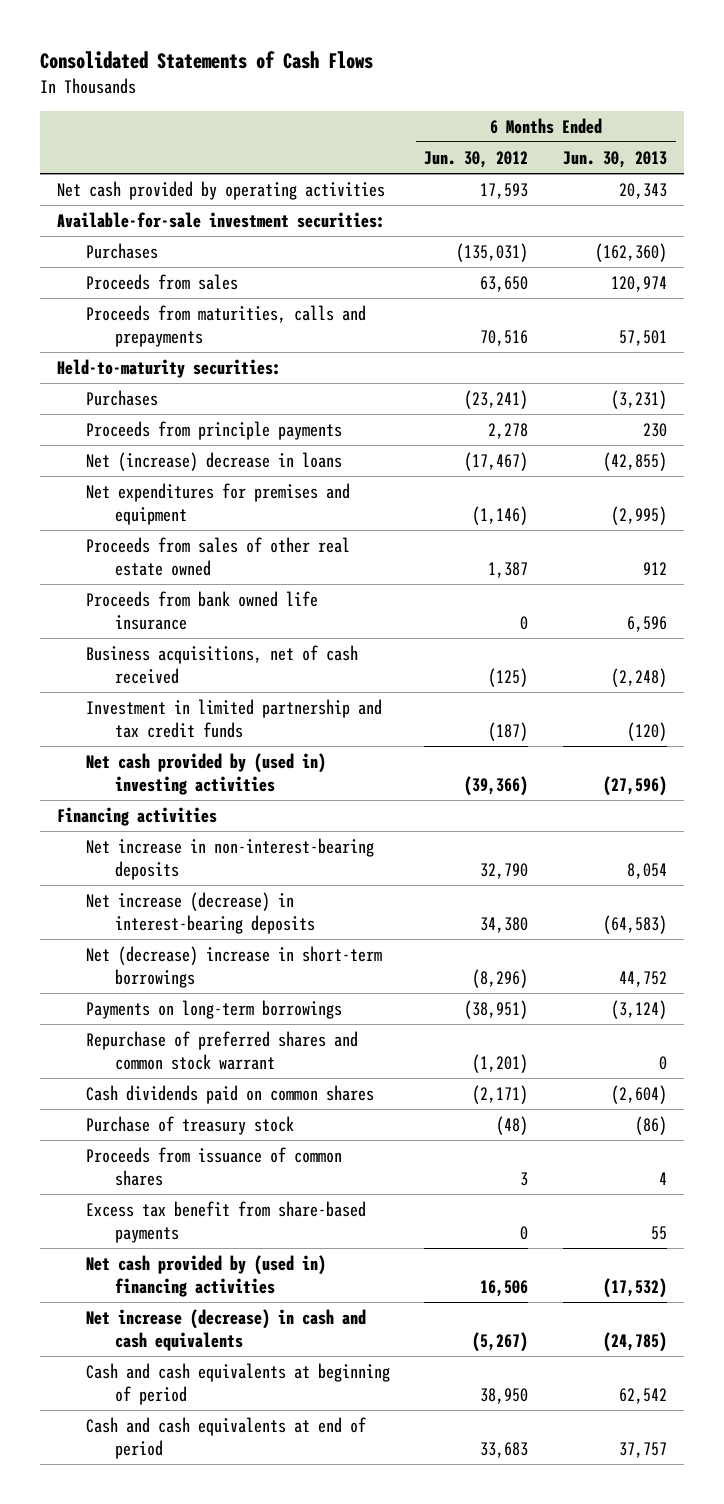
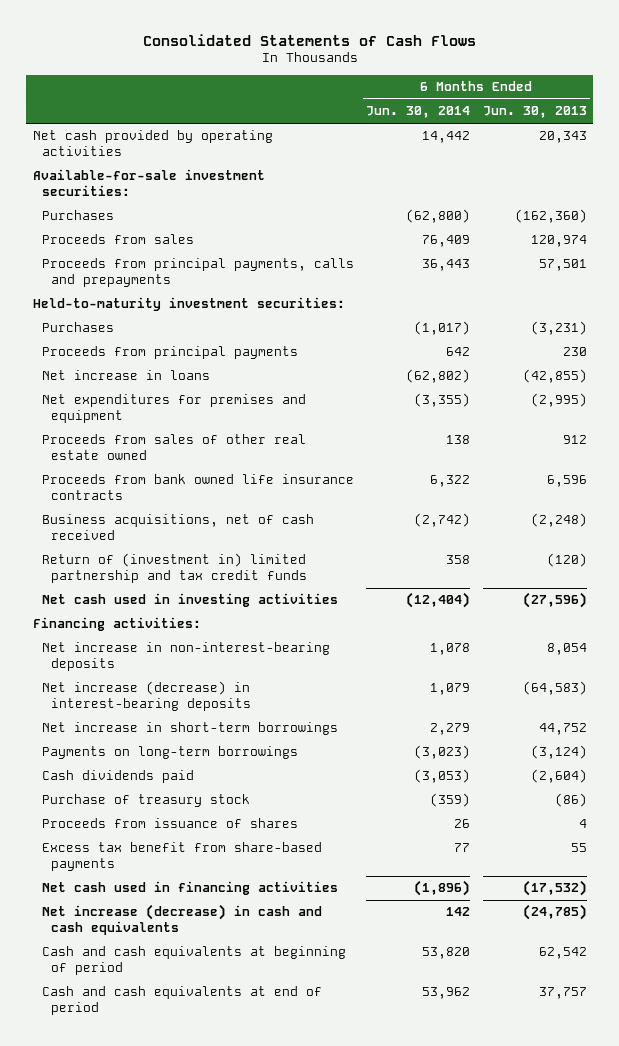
[424,150,529,168] Jun. 30, 2012 -> none
none -> [366,106,471,119] Jun. 30, 2014
[85,304,366,348] Proceeds from maturities, calls and prepayments -> [41,258,354,288] Proceeds from principal payments, calls and prepayments
[56,358,281,378] Held-to-maturity securities: -> [32,297,345,312] Held-to-maturity investment securities:
[85,420,342,440] Proceeds from principle payments -> [41,346,298,360] Proceeds from principal payments
[85,451,342,471] Net (increase) decrease in loans -> [41,370,210,381] Net increase in loans
[85,590,318,631] Proceeds from bank owned life insurance -> [41,474,354,501] Proceeds from bank owned life insurance contracts
[85,698,382,739] Investment in limited partnership and tax credit funds -> [41,553,307,584] Return of (investment in) limited partnership and tax credit funds
[85,752,326,796] Net cash provided by (used in) investing activities -> [41,593,338,608] Net cash used in investing activities
[56,806,217,826] Financing activities -> [32,617,201,632] Financing activities:
[85,945,382,989] Net (decrease) increase in short-term borrowings -> [41,722,338,736] Net increase in short-term borrowings
[85,1030,358,1071] Repurchase of preferred shares and common stock warrant -> none
[85,1084,374,1104] Cash dividends paid on common shares -> [41,770,194,784] Cash dividends paid
[85,1146,342,1187] Proceeds from issuance of common shares -> [41,818,298,829] Proceeds from issuance of shares
[85,1254,326,1298] Net cash provided by (used in) financing activities -> [41,881,338,896] Net cash used in financing activities

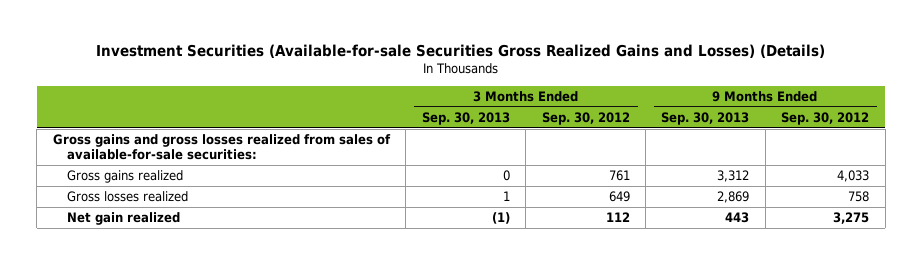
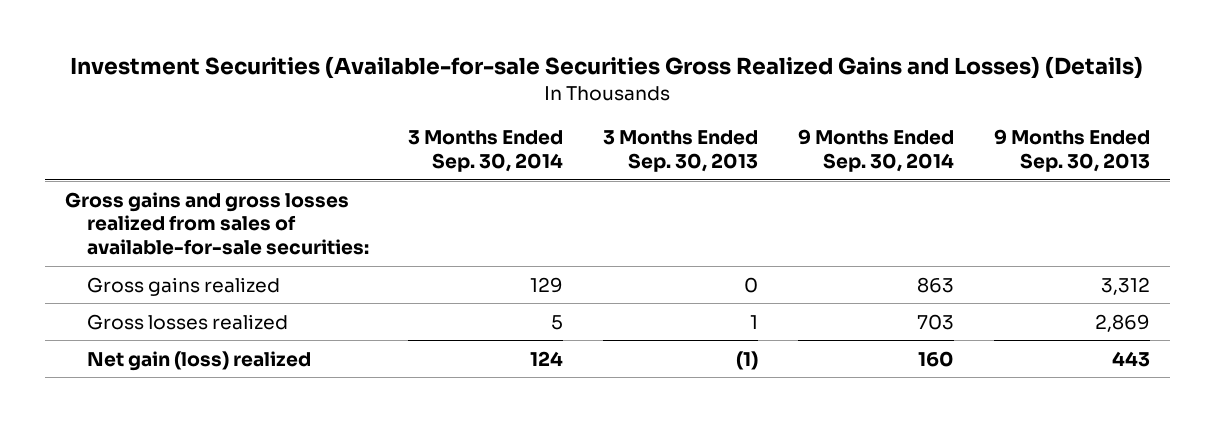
[541,111,630,125] Sep. 30, 2012 -> none
[781,111,870,125] Sep. 30, 2012 -> none
none -> [408,130,564,173] 3 Months Ended Sep. 30, 2014
none -> [798,129,955,173] 9 Months Ended Sep. 30, 2014
[66,212,180,226] Net gain realized -> [86,350,311,371] Net gain (loss) realized

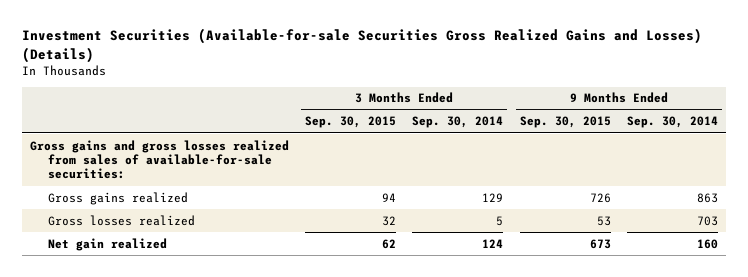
[603,130,759,173] 3 Months Ended Sep. 30, 2013 -> none
[994,129,1151,173] 9 Months Ended Sep. 30, 2013 -> none
none -> [305,116,397,129] Sep. 30, 2015
none -> [519,116,611,129] Sep. 30, 2015
[86,350,311,371] Net gain (loss) realized -> [48,237,168,251] Net gain realized

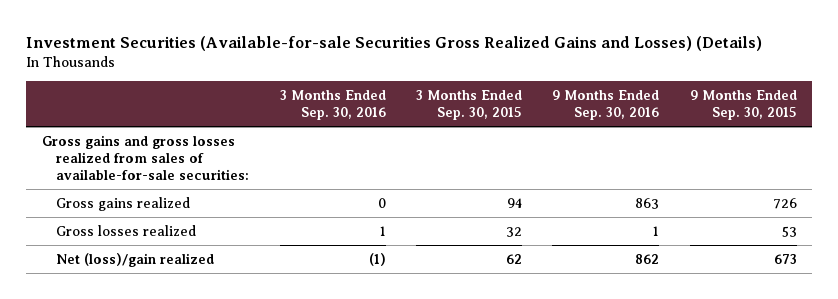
[412,116,504,129] Sep. 30, 2014 -> none
[626,116,718,129] Sep. 30, 2014 -> none
none -> [279,89,386,120] 3 Months Ended Sep. 30, 2016
none -> [552,89,660,120] 9 Months Ended Sep. 30, 2016
[48,237,168,251] Net gain realized -> [56,252,215,267] Net (loss)/gain realized

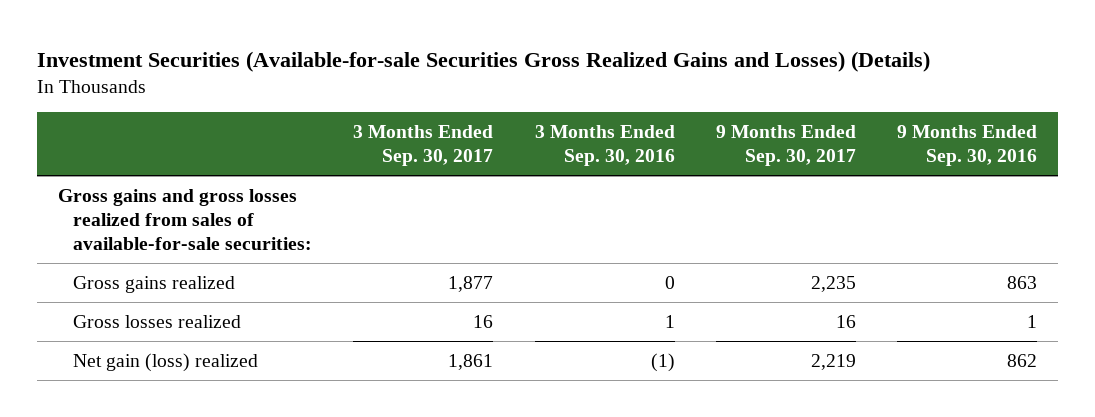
[415,89,522,120] 3 Months Ended Sep. 30, 2015 -> none
[689,89,797,120] 9 Months Ended Sep. 30, 2015 -> none
none -> [353,124,494,166] 3 Months Ended Sep. 30, 2017
none -> [715,124,856,166] 9 Months Ended Sep. 30, 2017
[56,252,215,267] Net (loss)/gain realized -> [72,352,258,372] Net gain (loss) realized

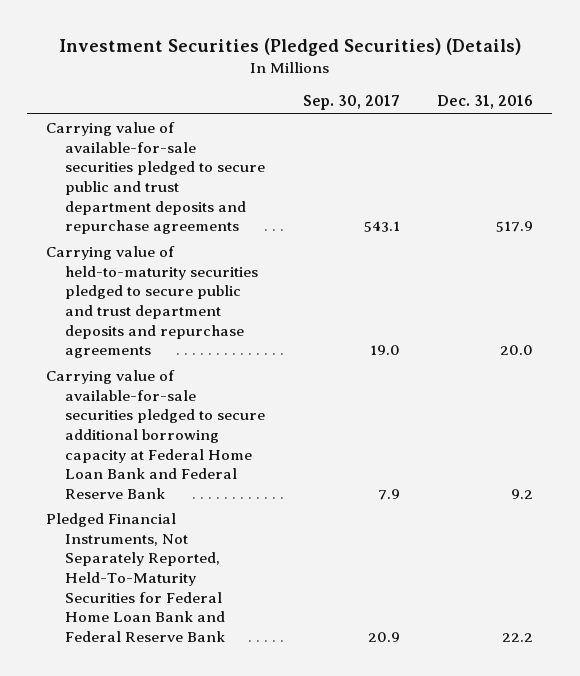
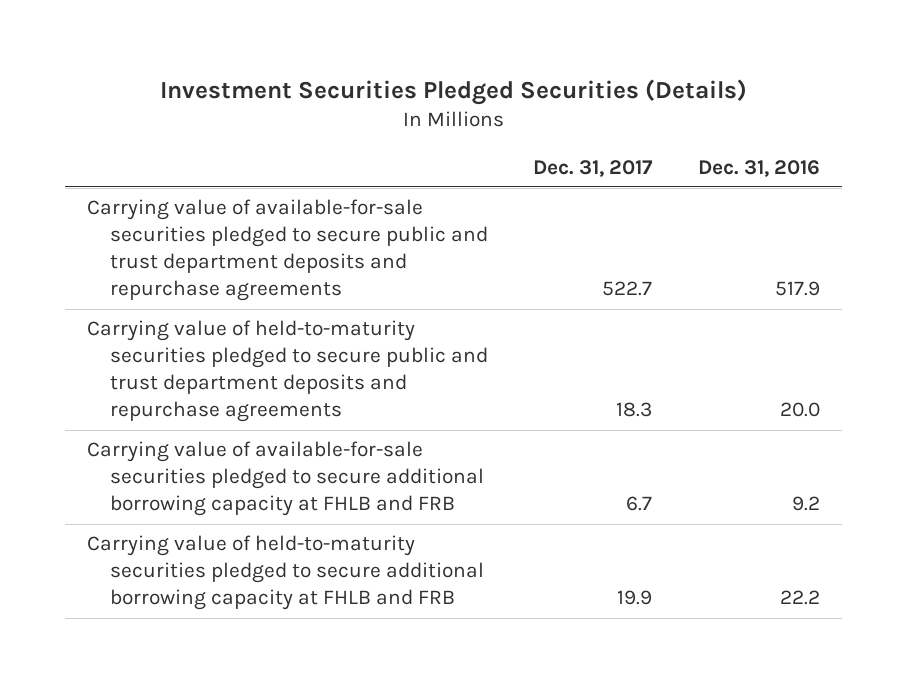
[58,37,521,56] Investment Securities (Pledged Securities) (Details) -> [159,78,747,105] Investment Securities Pledged Securities (Details)
[302,95,400,111] Sep. 30, 2017 -> none
none -> [533,159,654,177] Dec. 31, 2017
[46,370,265,499] Carrying value of available-for-sale securities pledged to secure additional borrowing capacity at Federal Home Loan Bank and Federal Reserve Bank -> [87,441,484,517] Carrying value of available-for-sale securities pledged to secure additional borrowing capacity at FHLB and FRB
[46,513,225,642] Pledged Financial Instruments, Not Separately Reported, Held-To-Maturity Securities for Federal Home Loan Bank and Federal Reserve Bank -> [87,535,484,611] Carrying value of held-to-maturity securities pledged to secure additional borrowing capacity at FHLB and FRB

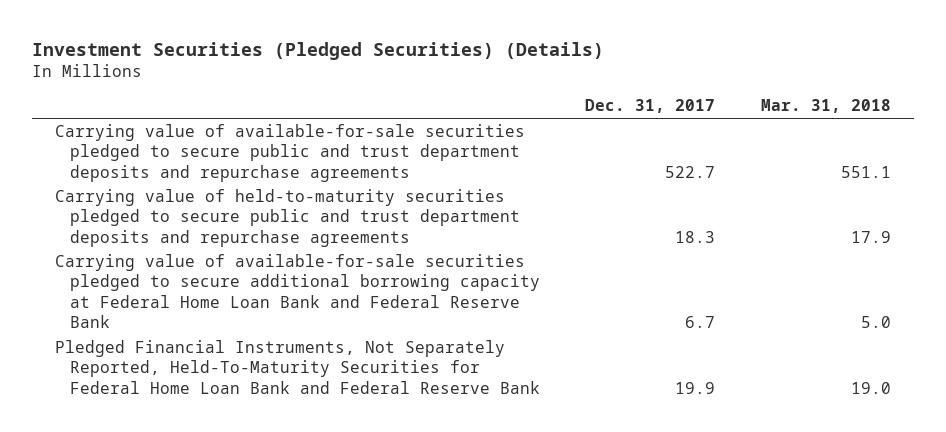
[159,78,747,105] Investment Securities Pledged Securities (Details) -> [31,42,604,61] Investment Securities (Pledged Securities) (Details)
[697,159,820,177] Dec. 31, 2016 -> none
none -> [761,99,892,114] Mar. 31, 2018
[87,441,484,517] Carrying value of available-for-sale securities pledged to secure additional borrowing capacity at FHLB and FRB -> [54,254,540,328] Carrying value of available-for-sale securities pledged to secure additional borrowing capacity at Federal Home Loan Bank and Federal Reserve Bank
[87,535,484,611] Carrying value of held-to-maturity securities pledged to secure additional borrowing capacity at FHLB and FRB -> [54,340,540,394] Pledged Financial Instruments, Not Separately Reported, Held-To-Maturity Securities for Federal Home Loan Bank and Federal Reserve Bank

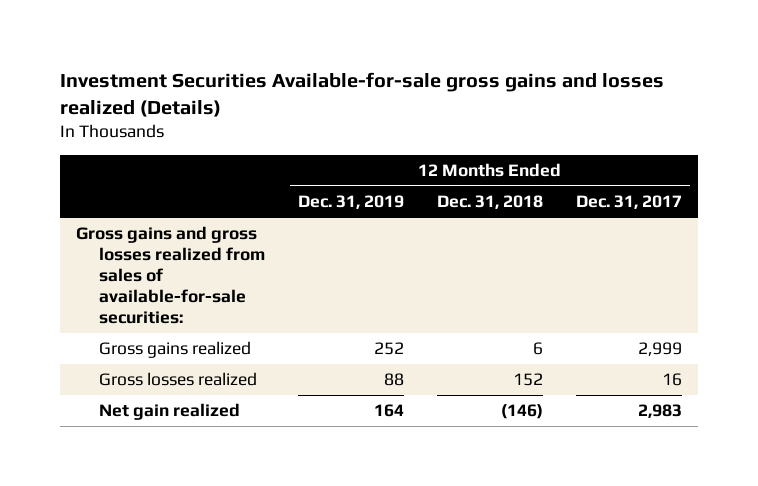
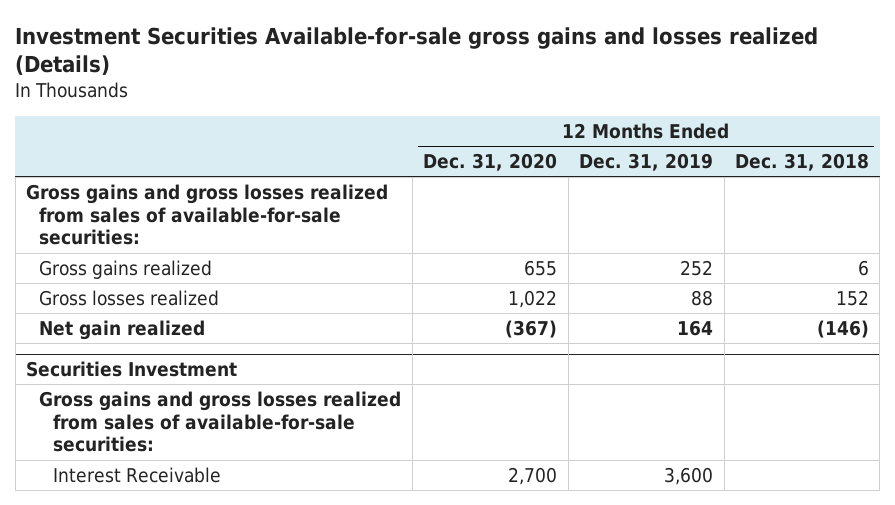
[575,195,682,210] Dec. 31, 2017 -> none
none -> [423,152,558,171] Dec. 31, 2020
none -> [25,361,237,378] Securities Investment
none -> [39,390,402,453] Gross gains and gross losses realized from sales of available-for-sale securities:
none -> [52,466,221,483] Interest Receivable

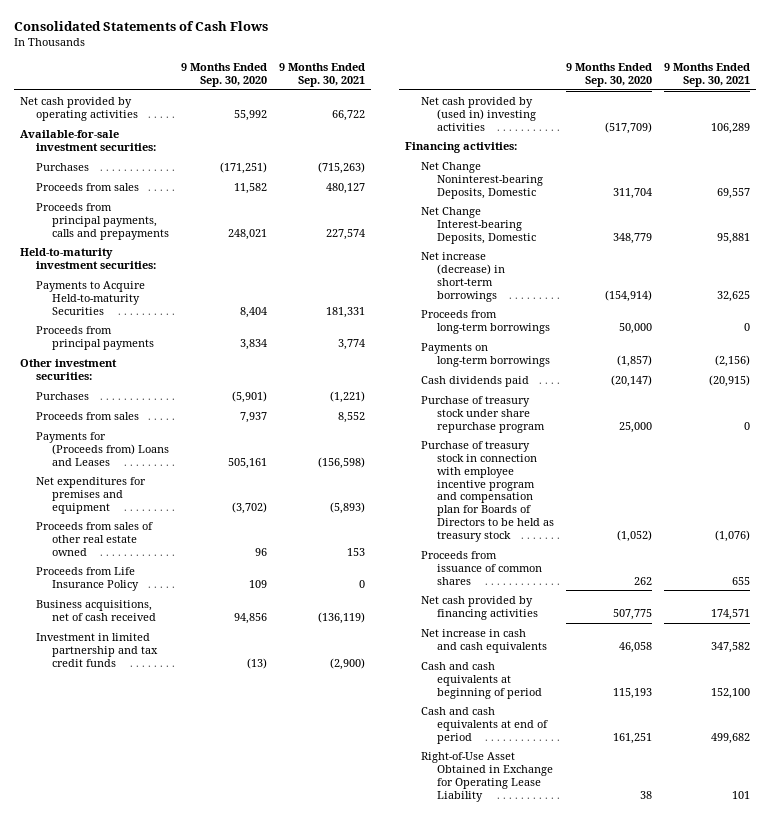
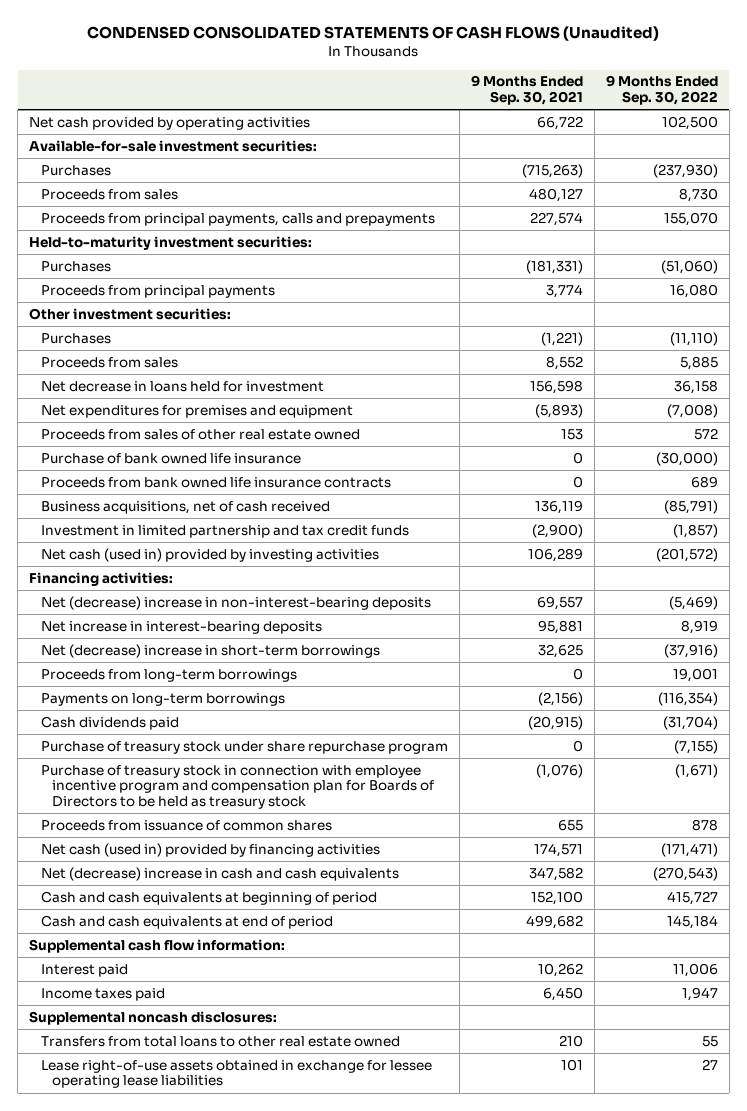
[13,21,268,32] Consolidated Statements of Cash Flows -> [87,26,660,42] CONDENSED CONSOLIDATED STATEMENTS OF CASH FLOWS (Unaudited)
[181,63,268,87] 9 Months Ended Sep. 30, 2020 -> none
none -> [605,75,718,106] 9 Months Ended Sep. 30, 2022
[35,280,145,315] Payments to Acquire Held-to-maturity Securities -> none
none -> [40,260,111,272] Purchases
[35,431,170,466] Payments for (Proceeds from) Loans and Leases -> none
none -> [40,380,324,392] Net decrease in loans held for investment
none -> [40,452,301,464] Purchase of bank owned life insurance
[35,566,140,591] Proceeds from Life Insurance Policy -> [40,476,391,488] Proceeds from bank owned life insurance contracts
[317,611,365,624] (136,119) -> [534,499,583,514] 136,119
[420,96,537,131] Net cash provided by (used in) investing activities -> [40,547,379,562] Net cash (used in) provided by investing activities
[420,161,544,199] Net Change Noninterest-bearing Deposits, Domestic -> [40,595,431,610] Net (decrease) increase in non-interest-bearing deposits
[420,206,537,244] Net Change Interest-bearing Deposits, Domestic -> [40,620,322,634] Net increase in interest-bearing deposits
[420,251,506,302] Net increase (decrease) in short-term borrowings -> [40,643,380,658] Net (decrease) increase in short-term borrowings
[420,595,539,620] Net cash provided by financing activities -> [40,842,380,857] Net cash (used in) provided by financing activities
[420,628,548,653] Net increase in cash and cash equivalents -> [40,866,399,881] Net (decrease) increase in cash and cash equivalents
none -> [29,938,286,953] Supplemental cash flow information:
none -> [40,963,128,977] Interest paid
none -> [40,987,165,1001] Income taxes paid
none -> [29,1010,278,1025] Supplemental noncash disclosures:
none -> [40,1035,400,1047] Transfers from total loans to other real estate owned
[420,751,554,802] Right-of-Use Asset Obtained in Exchange for Operating Lease Liability -> [40,1059,432,1089] Lease right-of-use assets obtained in exchange for lessee operating lease liabilities

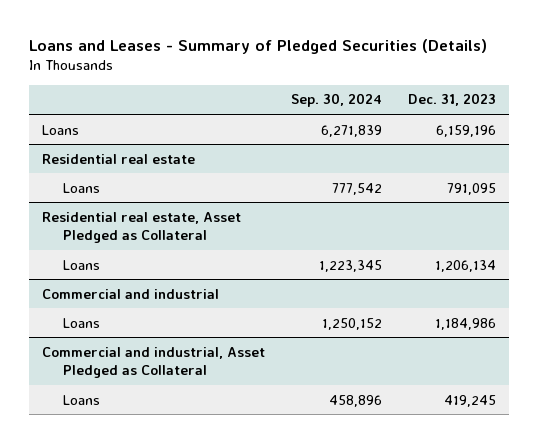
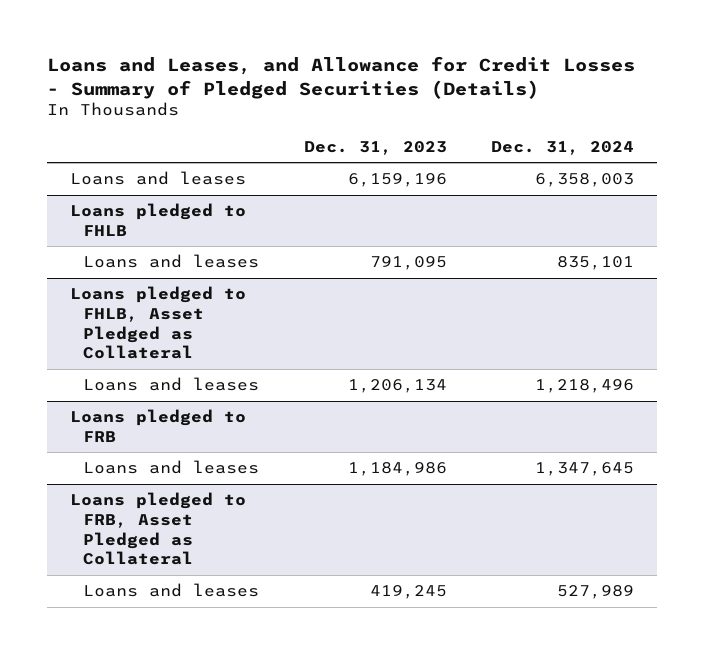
[28,39,487,55] Loans and Leases - Summary of Pledged Securities (Details) -> [47,55,636,99] Loans and Leases, and Allowance for Credit Losses - Summary of Pledged Securities (Details)
[291,93,383,108] Sep. 30, 2024 -> none
none -> [491,140,635,155] Dec. 31, 2024
[41,211,241,243] Residential real estate, Asset Pledged as Collateral -> none
[41,346,265,378] Commercial and industrial, Asset Pledged as Collateral -> none
[41,124,79,135] Loans -> [69,171,246,186] Loans and leases
[41,153,195,164] Residential real estate -> [69,203,246,236] Loans pledged to FHLB
[62,182,100,193] Loans -> [82,254,259,269] Loans and leases
none -> [69,286,246,360] Loans pledged to FHLB, Asset Pledged as Collateral
[62,259,100,270] Loans -> [82,377,259,392] Loans and leases
[41,288,219,299] Commercial and industrial -> [69,409,246,442] Loans pledged to FRB
[62,317,100,328] Loans -> [82,460,259,475] Loans and leases
none -> [69,492,246,566] Loans pledged to FRB, Asset Pledged as Collateral
[62,394,100,405] Loans -> [82,583,259,598] Loans and leases

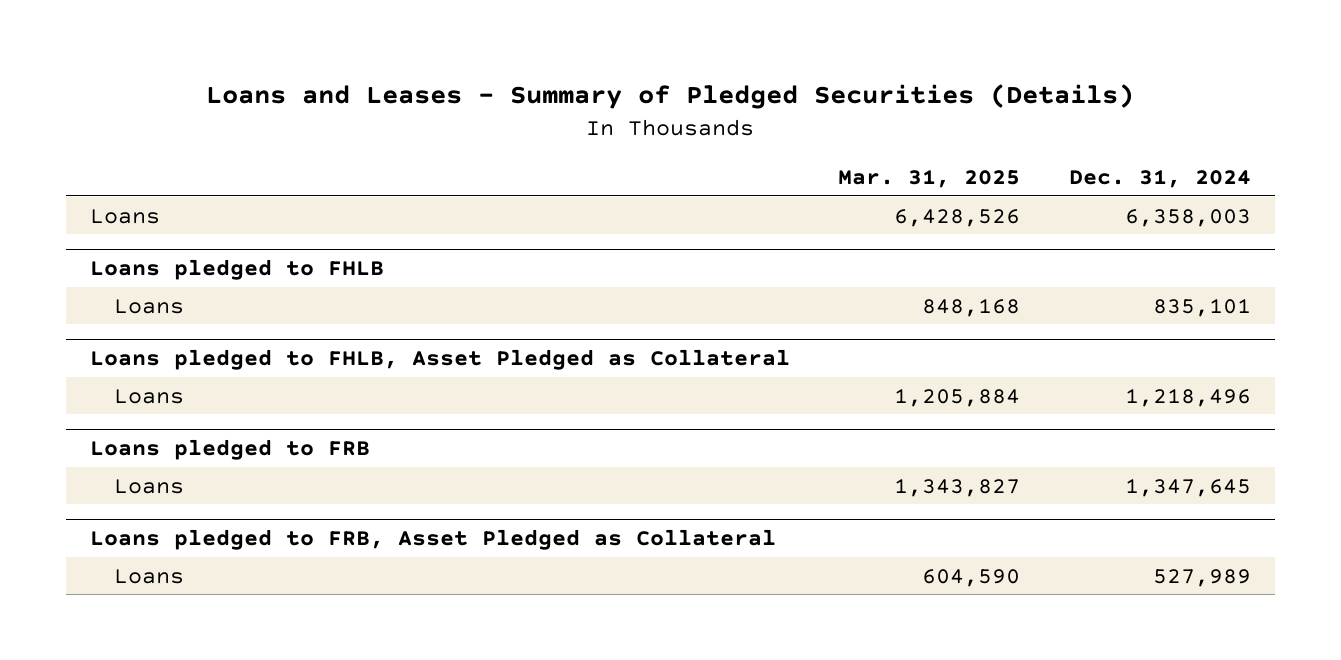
[47,55,636,99] Loans and Leases, and Allowance for Credit Losses - Summary of Pledged Securities (Details) -> [206,83,1135,109] Loans and Leases - Summary of Pledged Securities (Details)
[303,140,447,155] Dec. 31, 2023 -> none
none -> [838,169,1021,189] Mar. 31, 2025
[69,171,246,186] Loans and leases -> [90,208,161,224] Loans
[82,254,259,269] Loans and leases -> [113,298,184,314] Loans
[82,377,259,392] Loans and leases -> [113,388,184,404] Loans
[82,460,259,475] Loans and leases -> [113,478,184,494] Loans
[82,583,259,598] Loans and leases -> [113,568,184,584] Loans

